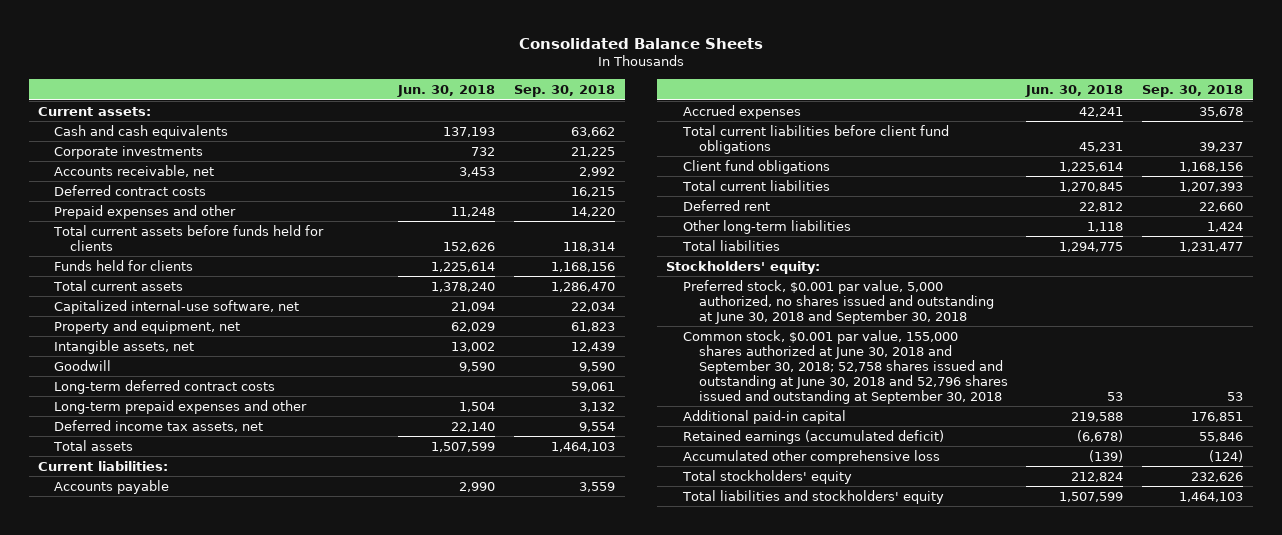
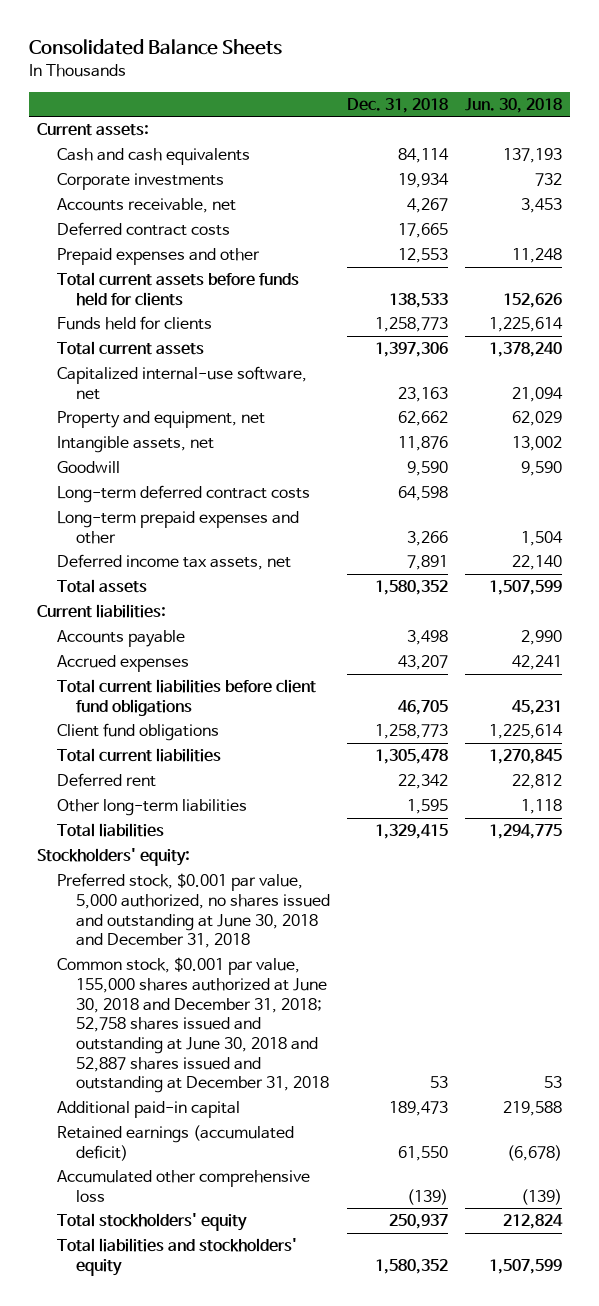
[514,85,616,98] Sep. 30, 2018 -> none
none -> [347,97,449,113] Dec. 31, 2018
[682,279,994,324] Preferred stock, $0.001 par value, 5,000 authorized, no shares issued and outstanding at June 30, 2018 and September 30, 2018 -> [56,873,331,949] Preferred stock, $0.001 par value, 5,000 authorized, no shares issued and outstanding at June 30, 2018 and December 31, 2018
[682,329,1008,404] Common stock, $0.001 par value, 155,000 shares authorized at June 30, 2018 and September 30, 2018; 52,758 shares issued and outstanding at June 30, 2018 and 52,796 shares issued and outstanding at September 30, 2018 -> [56,957,330,1094] Common stock, $0.001 par value, 155,000 shares authorized at June 30, 2018 and December 31, 2018; 52,758 shares issued and outstanding at June 30, 2018 and 52,887 shares issued and outstanding at December 31, 2018

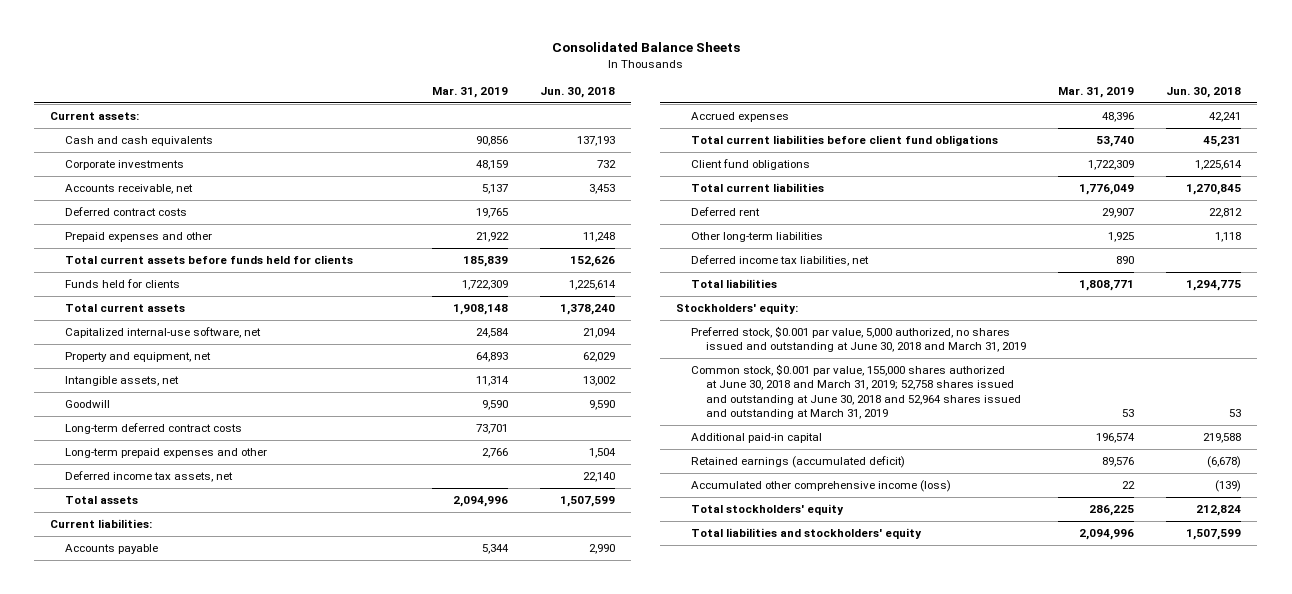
[347,97,449,113] Dec. 31, 2018 -> none
none -> [432,87,509,99] Mar. 31, 2019
none -> [691,254,870,266] Deferred income tax liabilities, net
[56,873,331,949] Preferred stock, $0.001 par value, 5,000 authorized, no shares issued and outstanding at June 30, 2018 and December 31, 2018 -> [691,325,1027,353] Preferred stock, $0.001 par value, 5,000 authorized, no shares issued and outstanding at June 30, 2018 and March 31, 2019
[56,957,330,1094] Common stock, $0.001 par value, 155,000 shares authorized at June 30, 2018 and December 31, 2018; 52,758 shares issued and outstanding at June 30, 2018 and 52,887 shares issued and outstanding at December 31, 2018 -> [691,363,1022,420] Common stock, $0.001 par value, 155,000 shares authorized at June 30, 2018 and March 31, 2019; 52,758 shares issued and outstanding at June 30, 2018 and 52,964 shares issued and outstanding at March 31, 2019
[56,1170,310,1202] Accumulated other comprehensive loss -> [691,479,952,492] Accumulated other comprehensive income (loss)

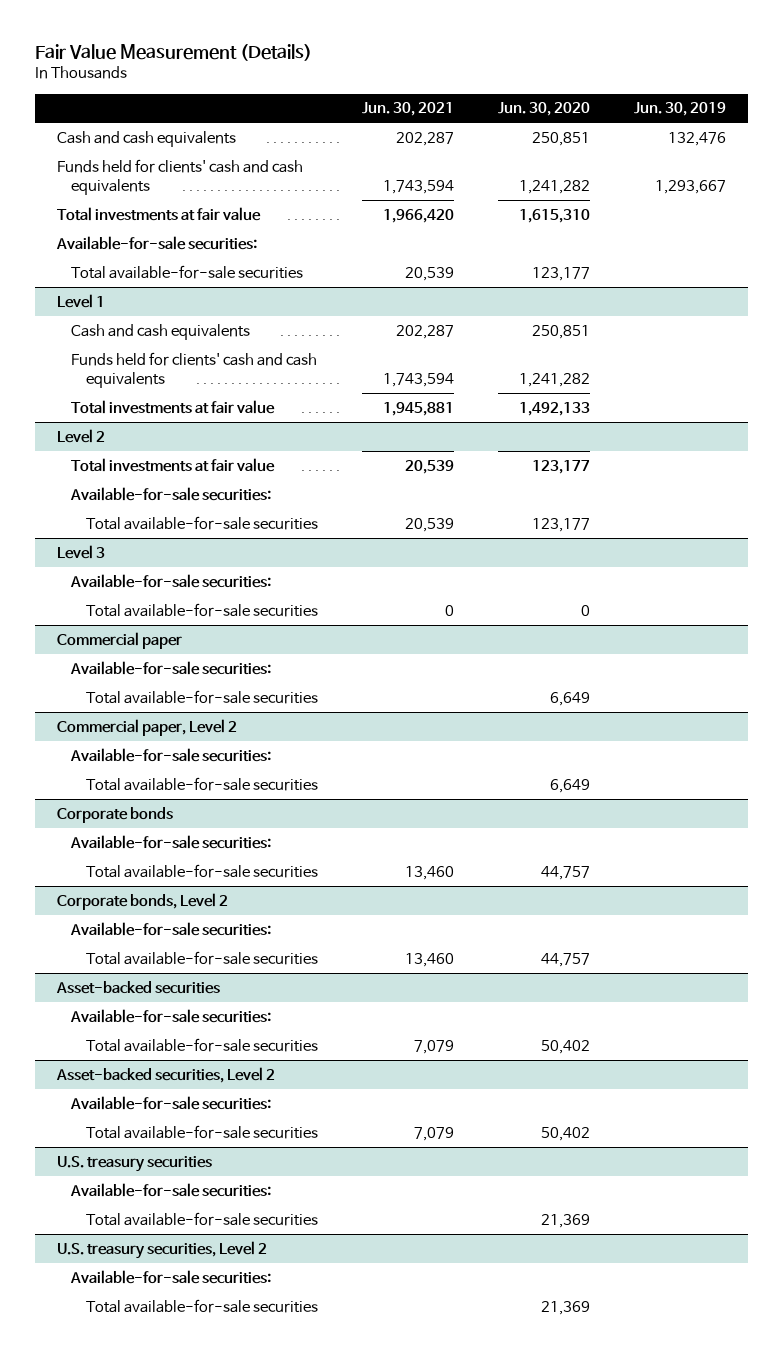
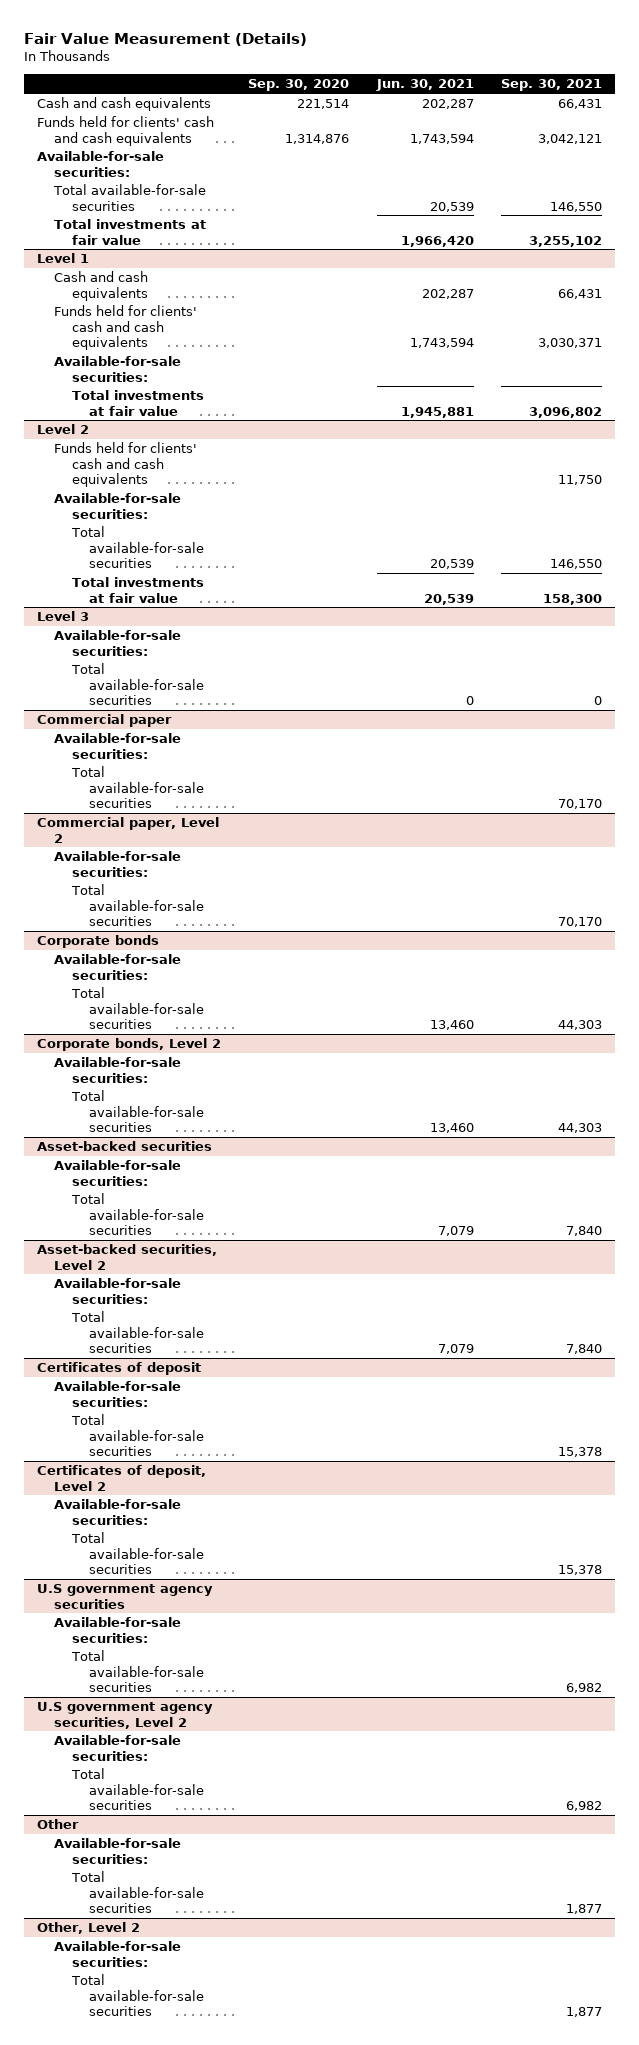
[497,102,590,117] Jun. 30, 2020 -> none
[633,102,726,117] Jun. 30, 2019 -> none
none -> [248,79,350,92] Sep. 30, 2020
none -> [500,79,602,92] Sep. 30, 2021
[56,206,261,221] Total investments at fair value -> [54,219,207,245] Total investments at fair value
none -> [54,356,182,382] Available-for-sale securities:
none -> [54,442,198,488] Funds held for clients' cash and cash equivalents
[71,457,276,472] Total investments at fair value -> [71,577,204,603] Total investments at fair value
[56,1155,212,1172] U.S. treasury securities -> none
none -> [37,1362,202,1376] Certificates of deposit
[56,1240,267,1259] U.S. treasury securities, Level 2 -> none
none -> [37,1465,207,1491] Certificates of deposit, Level 2
none -> [37,1584,214,1609] U.S government agency securities
none -> [54,1617,182,1643] Available-for-sale securities:
none -> [70,1650,204,1693] Total available-for-sale securities
none -> [37,1702,214,1729] U.S government agency securities, Level 2
none -> [54,1735,182,1761] Available-for-sale securities:
none -> [70,1768,204,1811] Total available-for-sale securities
none -> [37,1819,80,1830] Other
none -> [54,1838,182,1864] Available-for-sale securities:
none -> [70,1871,204,1914] Total available-for-sale securities
none -> [37,1922,141,1935] Other, Level 2
none -> [54,1941,182,1967] Available-for-sale securities:
none -> [70,1974,204,2017] Total available-for-sale securities

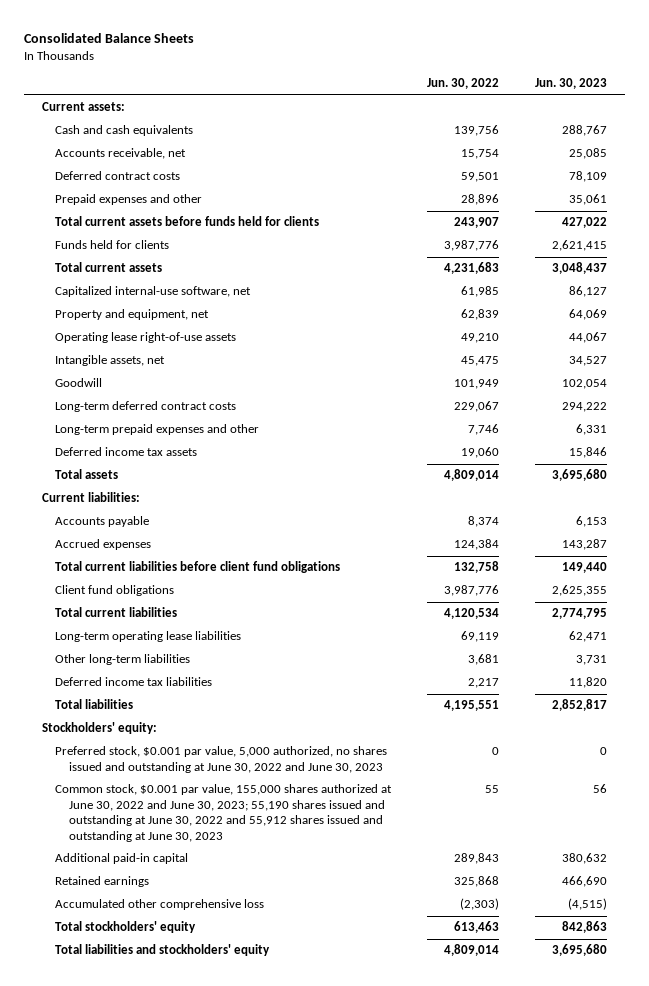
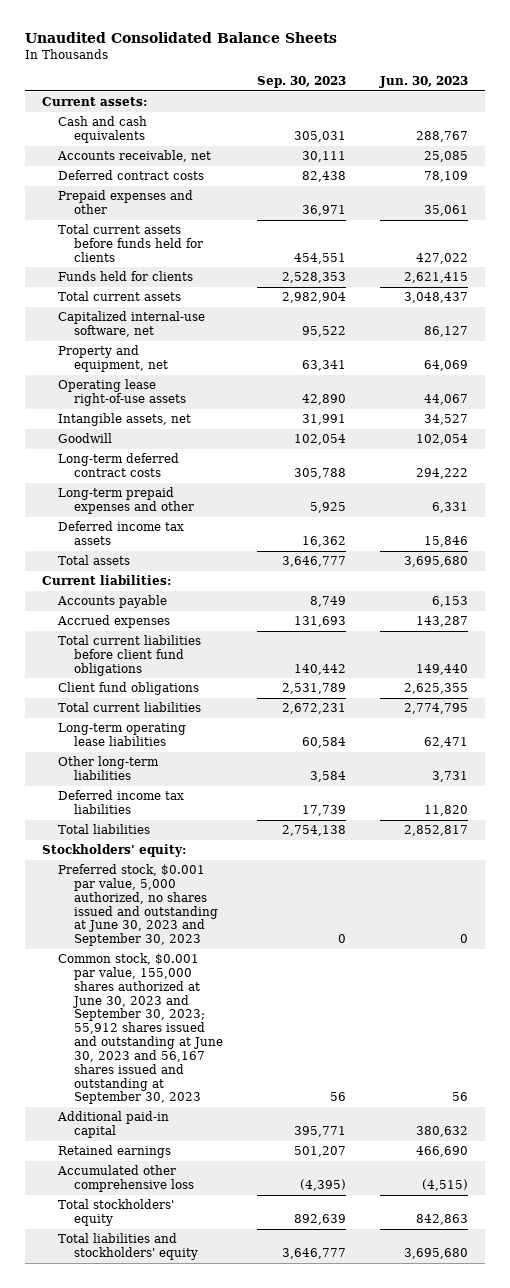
[23,32,194,43] Consolidated Balance Sheets -> [25,32,338,44] Unaudited Consolidated Balance Sheets
[427,78,500,90] Jun. 30, 2022 -> none
none -> [257,76,347,89] Sep. 30, 2023
[55,746,388,773] Preferred stock, $0.001 par value, 5,000 authorized, no shares issued and outstanding at June 30, 2022 and June 30, 2023 -> [58,864,219,947] Preferred stock, $0.001 par value, 5,000 authorized, no shares issued and outstanding at June 30, 2023 and September 30, 2023
[55,784,393,842] Common stock, $0.001 par value, 155,000 shares authorized at June 30, 2022 and June 30, 2023; 55,190 shares issued and outstanding at June 30, 2022 and 55,912 shares issued and outstanding at June 30, 2023 -> [58,953,224,1105] Common stock, $0.001 par value, 155,000 shares authorized at June 30, 2023 and September 30, 2023; 55,912 shares issued and outstanding at June 30, 2023 and 56,167 shares issued and outstanding at September 30, 2023

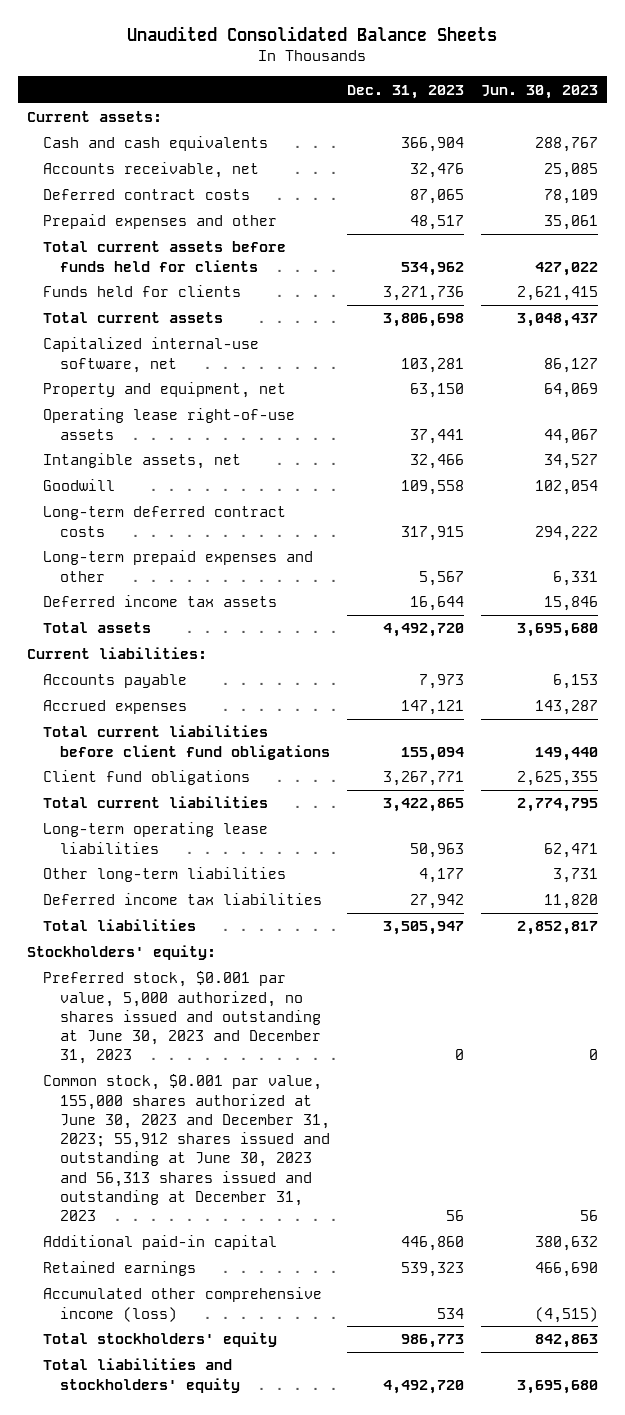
[257,76,347,89] Sep. 30, 2023 -> none
none -> [346,84,464,99] Dec. 31, 2023
[58,864,219,947] Preferred stock, $0.001 par value, 5,000 authorized, no shares issued and outstanding at June 30, 2023 and September 30, 2023 -> [43,971,321,1065] Preferred stock, $0.001 par value, 5,000 authorized, no shares issued and outstanding at June 30, 2023 and December 31, 2023
[58,953,224,1105] Common stock, $0.001 par value, 155,000 shares authorized at June 30, 2023 and September 30, 2023; 55,912 shares issued and outstanding at June 30, 2023 and 56,167 shares issued and outstanding at September 30, 2023 -> [43,1074,330,1222] Common stock, $0.001 par value, 155,000 shares authorized at June 30, 2023 and December 31, 2023; 55,912 shares issued and outstanding at June 30, 2023 and 56,313 shares issued and outstanding at December 31, 2023
[57,1165,195,1193] Accumulated other comprehensive loss -> [43,1287,323,1322] Accumulated other comprehensive income (loss)

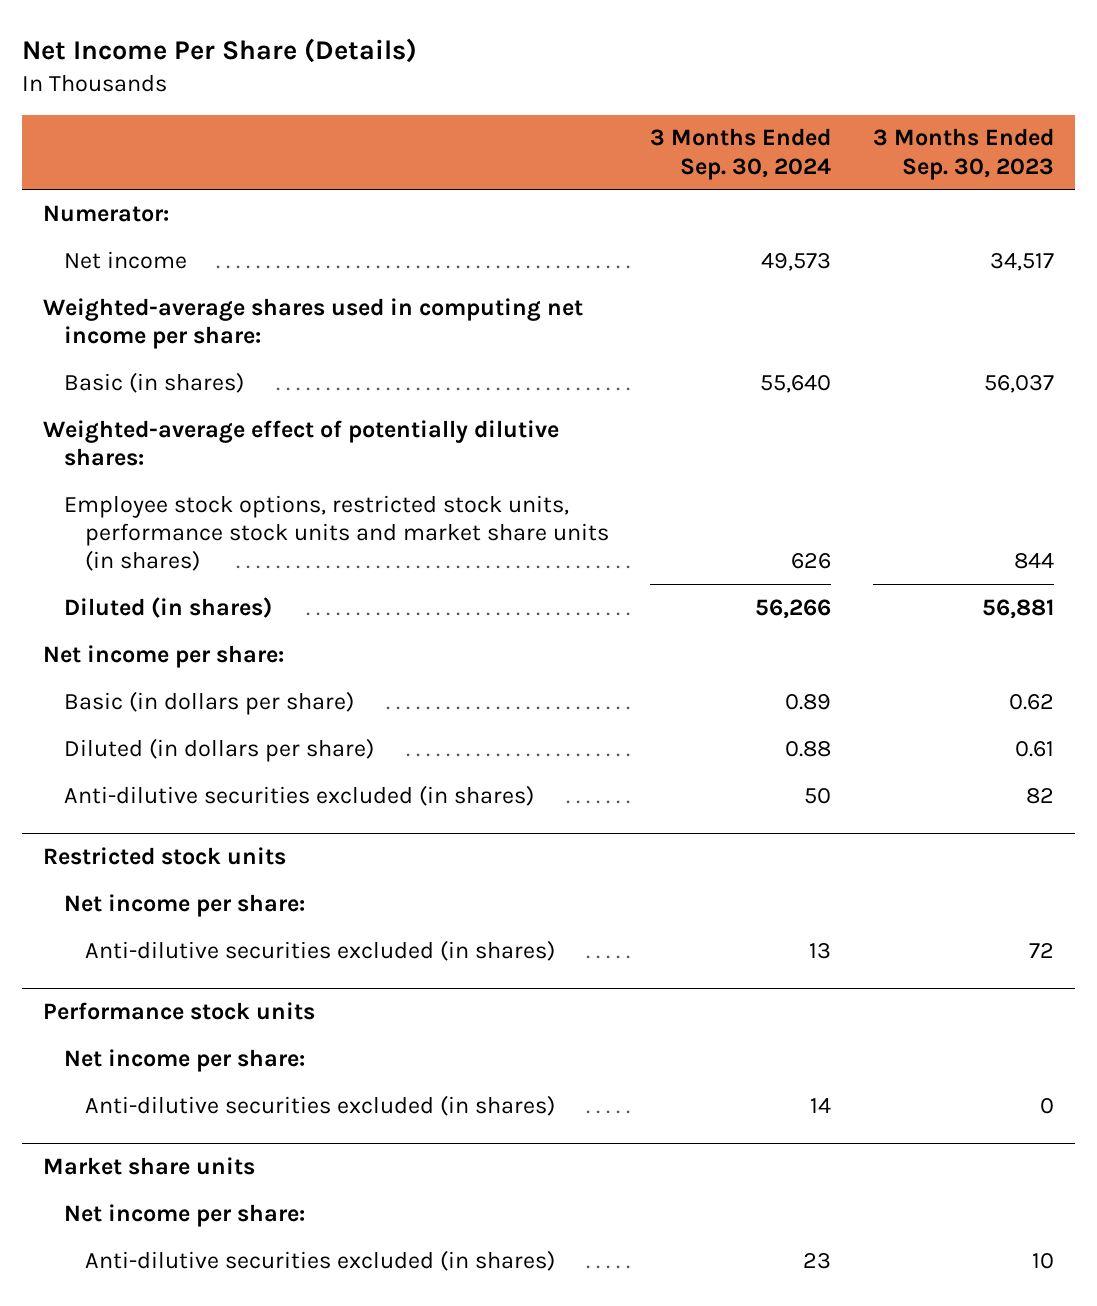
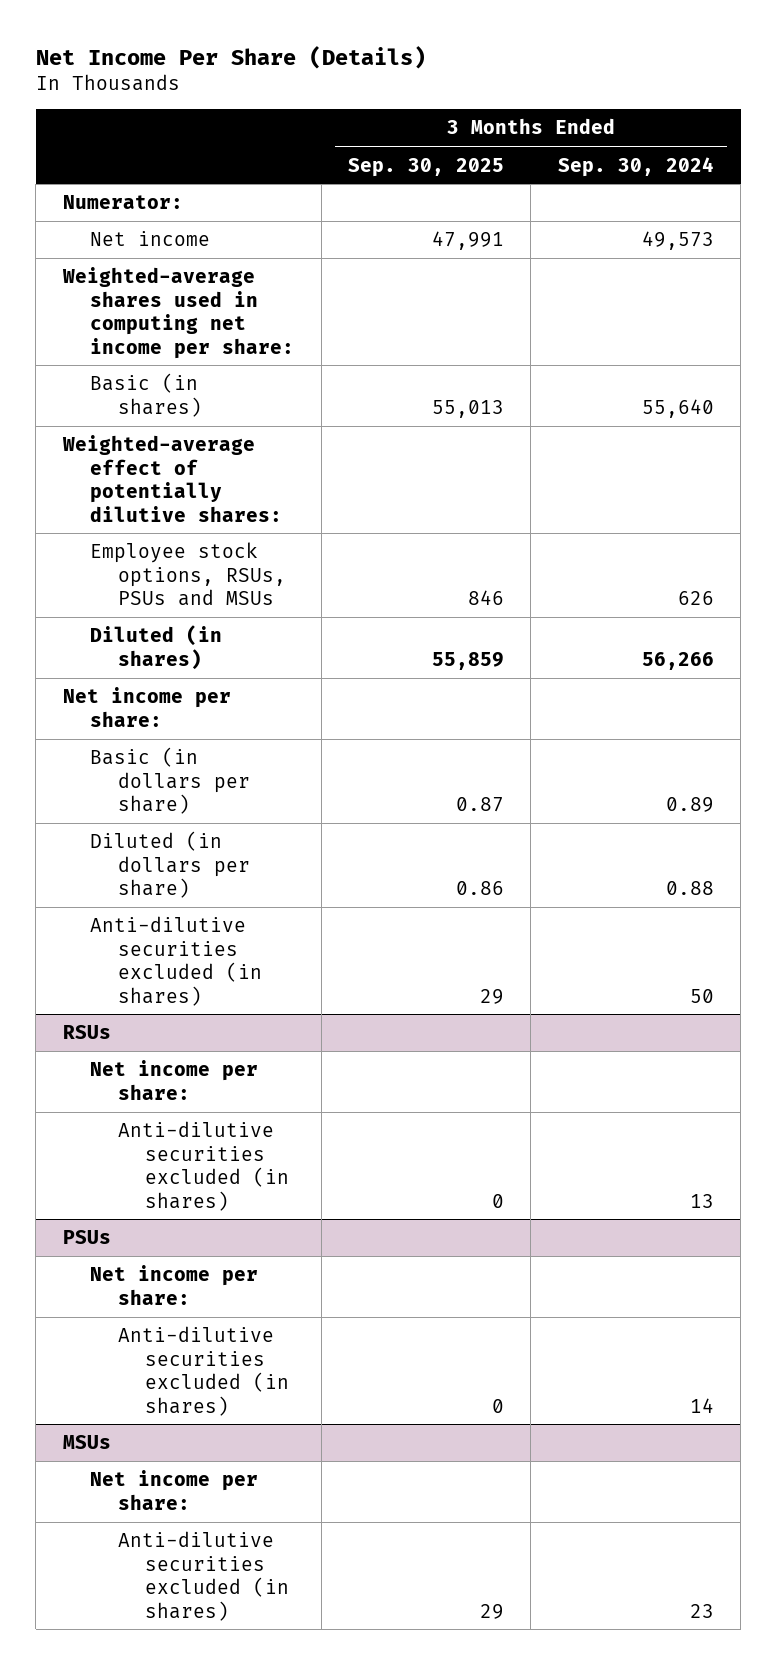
[872,128,1054,180] 3 Months Ended Sep. 30, 2023 -> none
none -> [347,157,504,177] Sep. 30, 2025
[64,494,609,572] Employee stock options, restricted stock units, performance stock units and market share units (in shares) -> [90,542,286,607] Employee stock options, RSUs, PSUs and MSUs
[43,846,287,865] Restricted stock units -> [62,1025,111,1040] RSUs
[43,1001,316,1020] Performance stock units -> [62,1230,111,1245] PSUs
[43,1156,256,1175] Market share units -> none
none -> [62,1435,111,1450] MSUs

